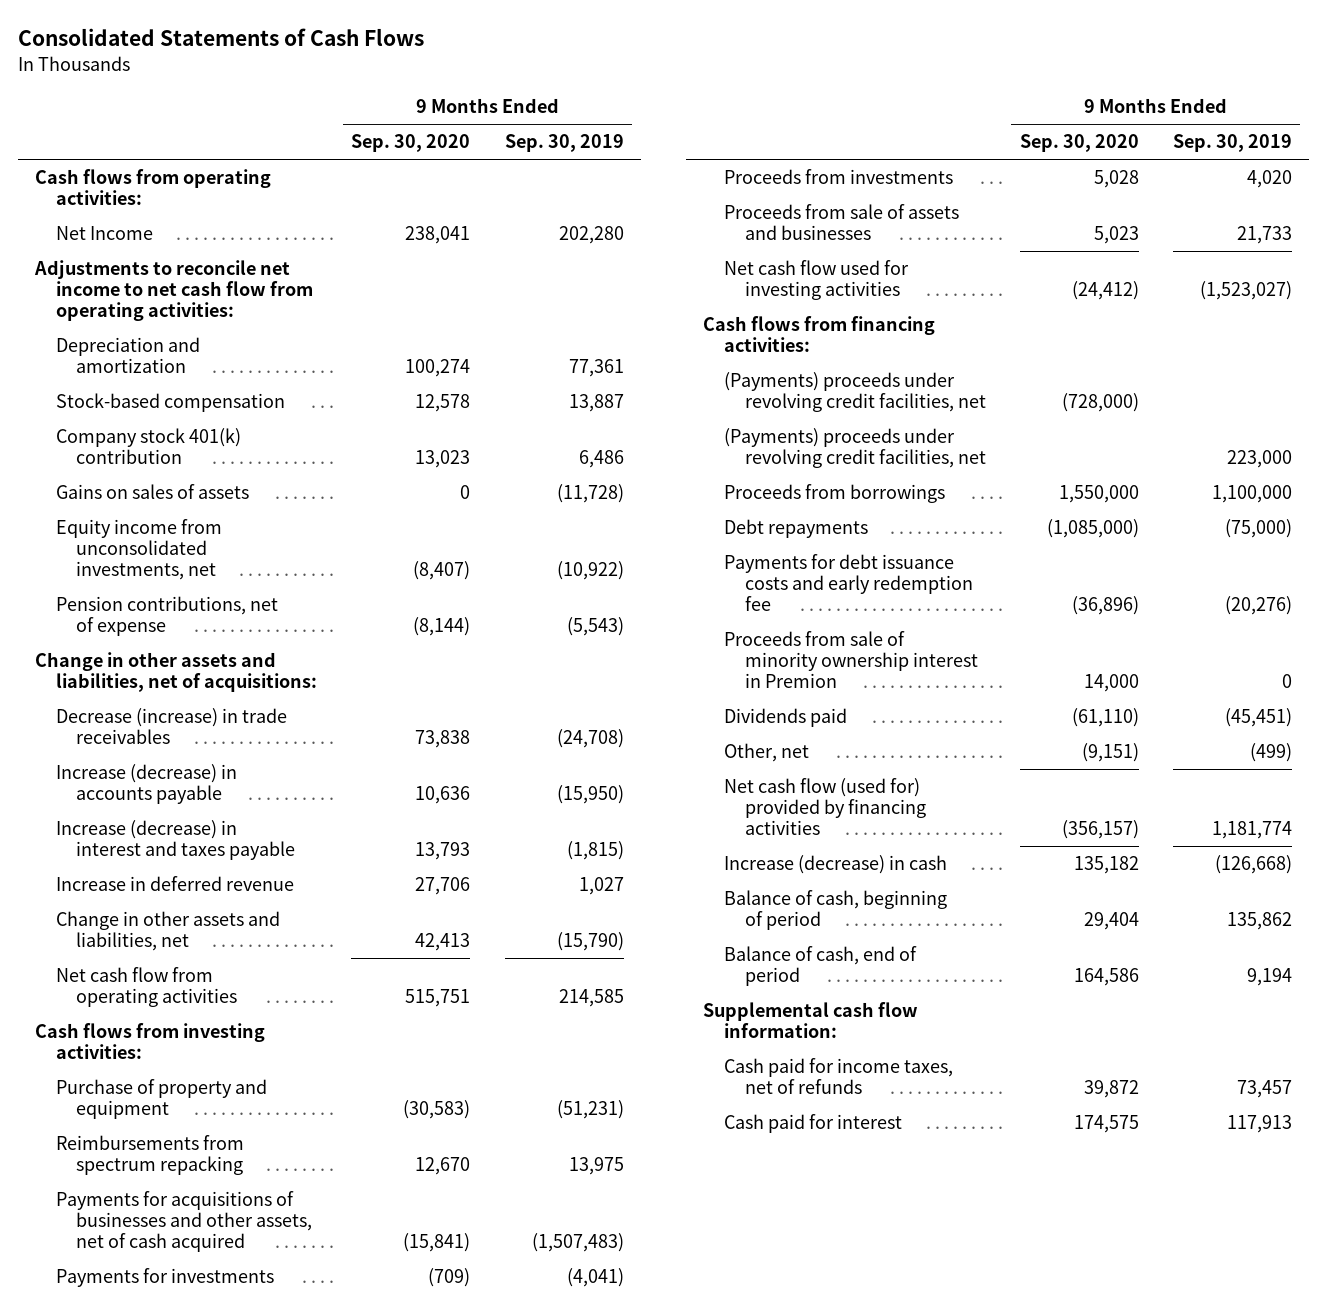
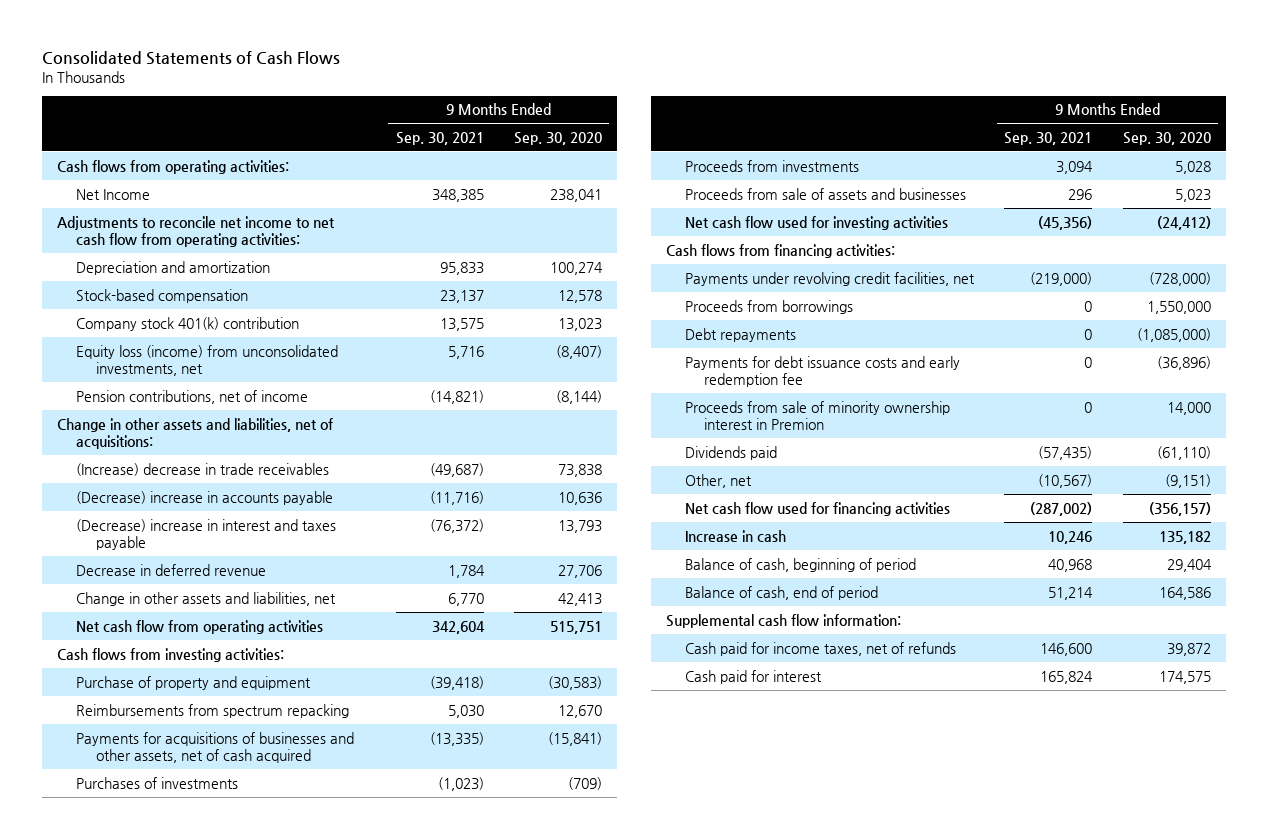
[504,134,624,153] Sep. 30, 2019 -> none
none -> [395,131,484,145] Sep. 30, 2021
[55,484,249,500] Gains on sales of assets -> none
[55,519,222,581] Equity income from unconsolidated investments, net -> [76,344,339,377] Equity loss (income) from unconsolidated investments, net
[55,596,278,637] Pension contributions, net of expense -> [76,389,309,404] Pension contributions, net of income
[55,708,287,745] Decrease (increase) in trade receivables -> [76,462,330,476] (Increase) decrease in trade receivables
[55,764,237,805] Increase (decrease) in accounts payable -> [76,490,334,505] (Decrease) increase in accounts payable
[55,820,296,861] Increase (decrease) in interest and taxes payable -> [76,518,337,551] (Decrease) increase in interest and taxes payable
[55,876,294,892] Increase in deferred revenue -> [76,563,267,576] Decrease in deferred revenue
[55,1268,274,1288] Payments for investments -> [76,776,239,789] Purchases of investments
[723,428,986,469] (Payments) proceeds under revolving credit facilities, net -> none
[723,372,986,413] (Payments) proceeds under revolving credit facilities, net -> [685,271,976,286] Payments under revolving credit facilities, net
[723,778,926,836] Net cash flow (used for) provided by financing activities -> [685,501,951,516] Net cash flow used for financing activities
[723,855,947,875] Increase (decrease) in cash -> [685,529,787,542] Increase in cash

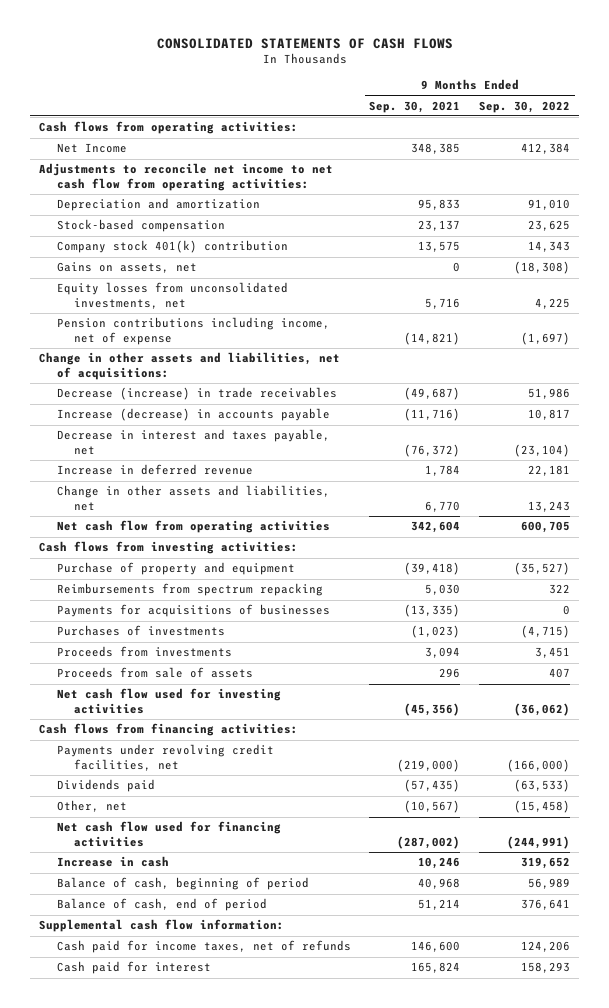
[42,51,341,66] Consolidated Statements of Cash Flows -> [156,37,453,49] CONSOLIDATED STATEMENTS OF CASH FLOWS
[513,131,602,145] Sep. 30, 2020 -> none
none -> [479,100,571,113] Sep. 30, 2022
none -> [56,262,197,274] Gains on assets, net
[76,344,339,377] Equity loss (income) from unconsolidated investments, net -> [56,282,288,309] Equity losses from unconsolidated investments, net
[76,389,309,404] Pension contributions, net of income -> [56,317,330,345] Pension contributions including income, net of expense
[76,462,330,476] (Increase) decrease in trade receivables -> [56,387,337,401] Decrease (increase) in trade receivables
[76,490,334,505] (Decrease) increase in accounts payable -> [56,408,330,422] Increase (decrease) in accounts payable
[76,518,337,551] (Decrease) increase in interest and taxes payable -> [56,429,330,455] Decrease in interest and taxes payable, net
[76,563,267,576] Decrease in deferred revenue -> [56,464,253,476] Increase in deferred revenue
[76,731,355,764] Payments for acquisitions of businesses and other assets, net of cash acquired -> [56,604,330,618] Payments for acquisitions of businesses
[685,187,967,200] Proceeds from sale of assets and businesses -> [56,667,253,679] Proceeds from sale of assets
[685,299,854,314] Proceeds from borrowings -> none
[685,327,797,342] Debt repayments -> none
[685,355,961,388] Payments for debt issuance costs and early redemption fee -> none
[685,400,951,431] Proceeds from sale of minority ownership interest in Premion -> none

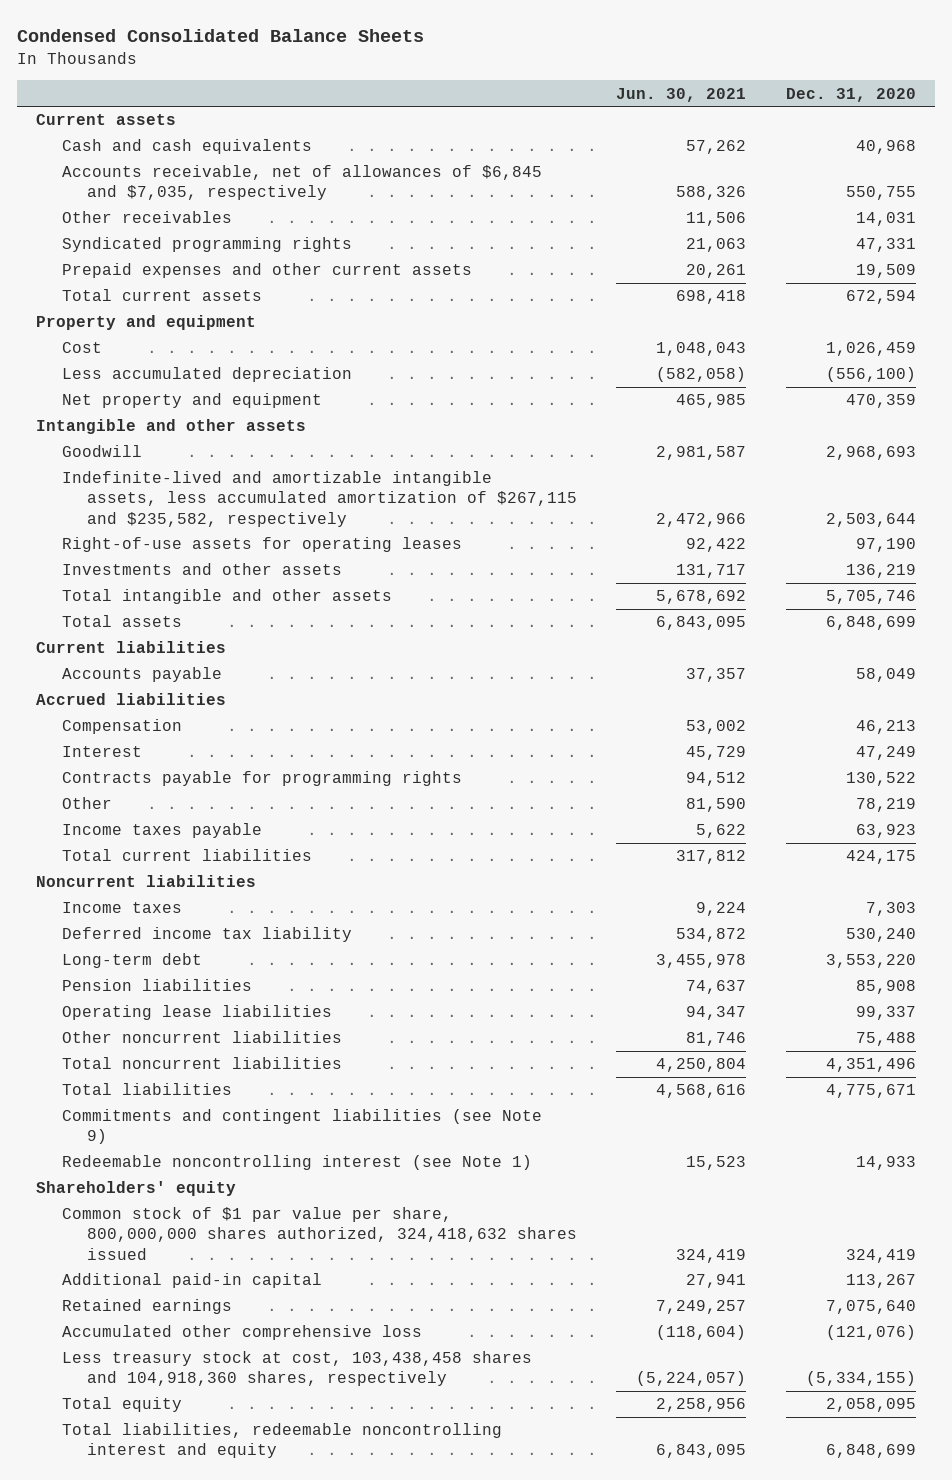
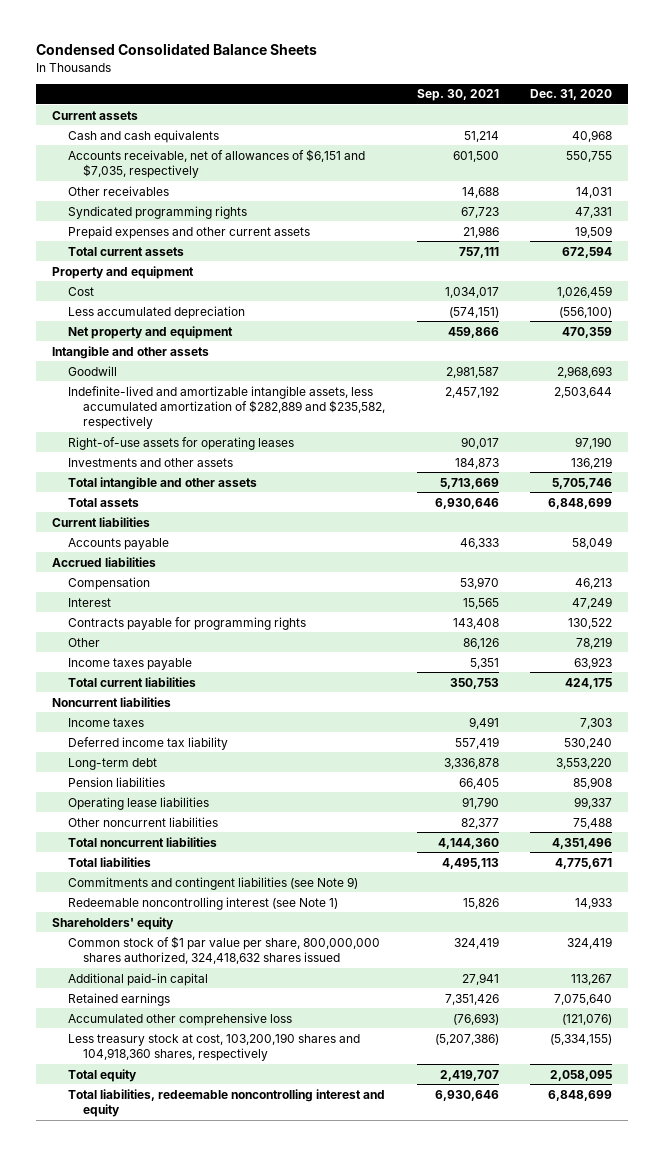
[616,87,747,102] Jun. 30, 2021 -> none
none -> [416,89,499,102] Sep. 30, 2021
[61,165,542,201] Accounts receivable, net of allowances of $6,845 and $7,035, respectively -> [67,148,365,179] Accounts receivable, net of allowances of $6,151 and $7,035, respectively
[61,471,578,527] Indefinite-lived and amortizable intangible assets, less accumulated amortization of $267,115 and $235,582, respectively -> [67,385,386,430] Indefinite-lived and amortizable intangible assets, less accumulated amortization of $282,889 and $235,582, respectively
[61,1351,532,1387] Less treasury stock at cost, 103,438,458 shares and 104,918,360 shares, respectively -> [67,1032,360,1062] Less treasury stock at cost, 103,200,190 shares and 104,918,360 shares, respectively

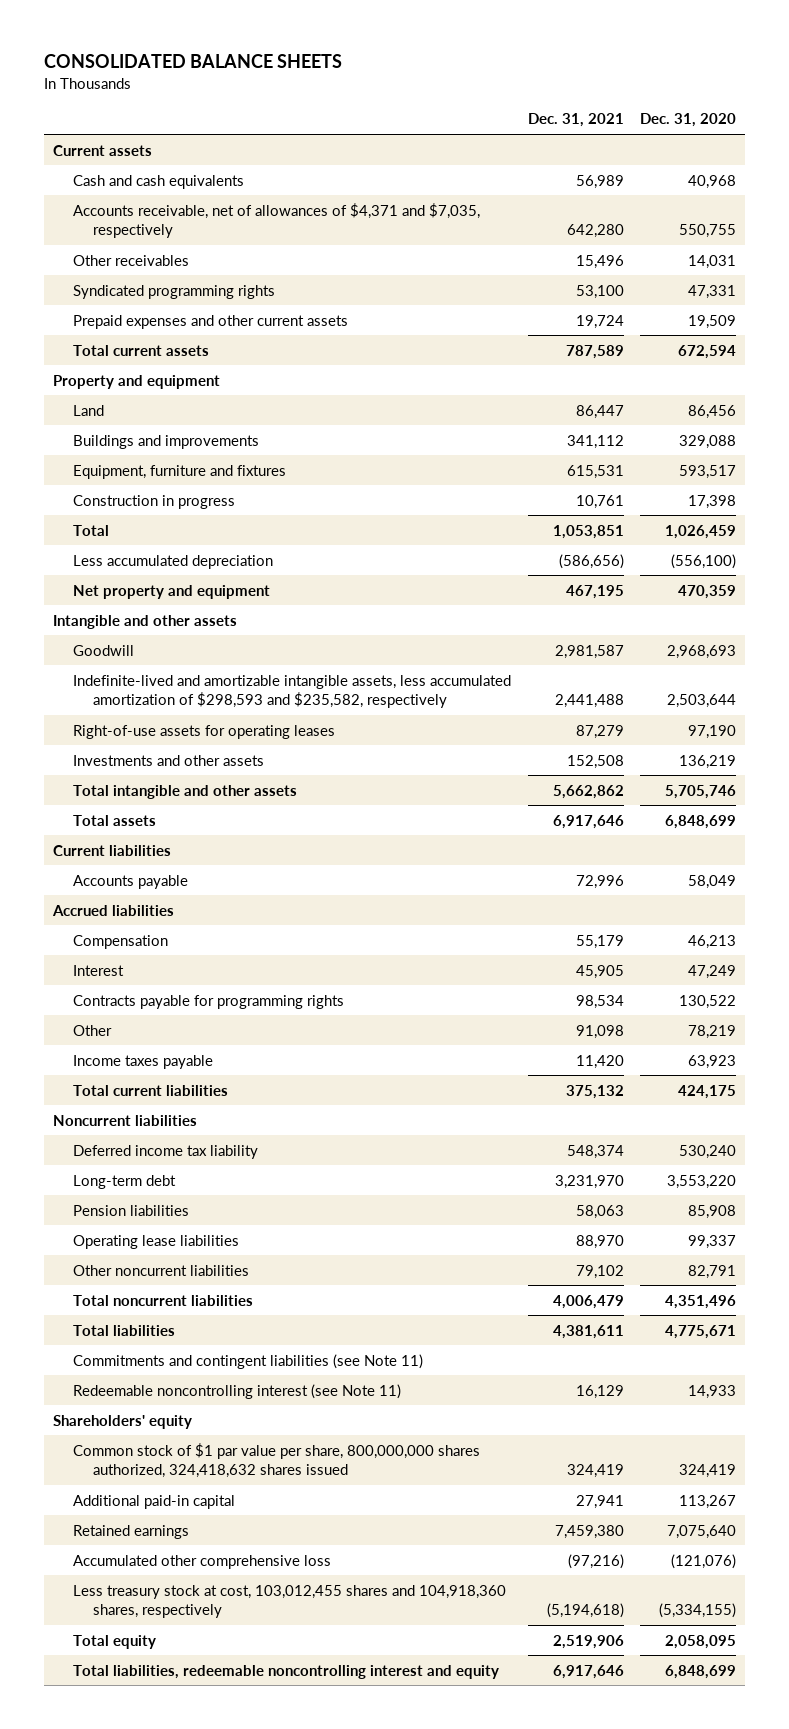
[36,43,318,56] Condensed Consolidated Balance Sheets -> [44,54,343,69] CONSOLIDATED BALANCE SHEETS
[416,89,499,102] Sep. 30, 2021 -> none
none -> [527,113,624,128] Dec. 31, 2021
[67,148,365,179] Accounts receivable, net of allowances of $6,151 and $7,035, respectively -> [72,202,480,238] Accounts receivable, net of allowances of $4,371 and $7,035, respectively
none -> [72,404,104,416] Land
none -> [72,434,259,449] Buildings and improvements
none -> [72,464,286,479] Equipment, furniture and fixtures
none -> [72,494,235,509] Construction in progress
[67,286,94,296] Cost -> [72,524,109,536] Total
[67,385,386,430] Indefinite-lived and amortizable intangible assets, less accumulated amortization of $282,889 and $235,582, respectively -> [72,674,511,708] Indefinite-lived and amortizable intangible assets, less accumulated amortization of $298,593 and $235,582, respectively
[67,717,144,727] Income taxes -> none
[573,817,613,829] 75,488 -> [688,1264,737,1279] 82,791
[67,876,358,890] Commitments and contingent liabilities (see Note 9) -> [72,1353,423,1369] Commitments and contingent liabilities (see Note 11)
[67,896,338,910] Redeemable noncontrolling interest (see Note 1) -> [72,1383,401,1399] Redeemable noncontrolling interest (see Note 11)
[67,1032,360,1062] Less treasury stock at cost, 103,200,190 shares and 104,918,360 shares, respectively -> [72,1584,506,1618] Less treasury stock at cost, 103,012,455 shares and 104,918,360 shares, respectively

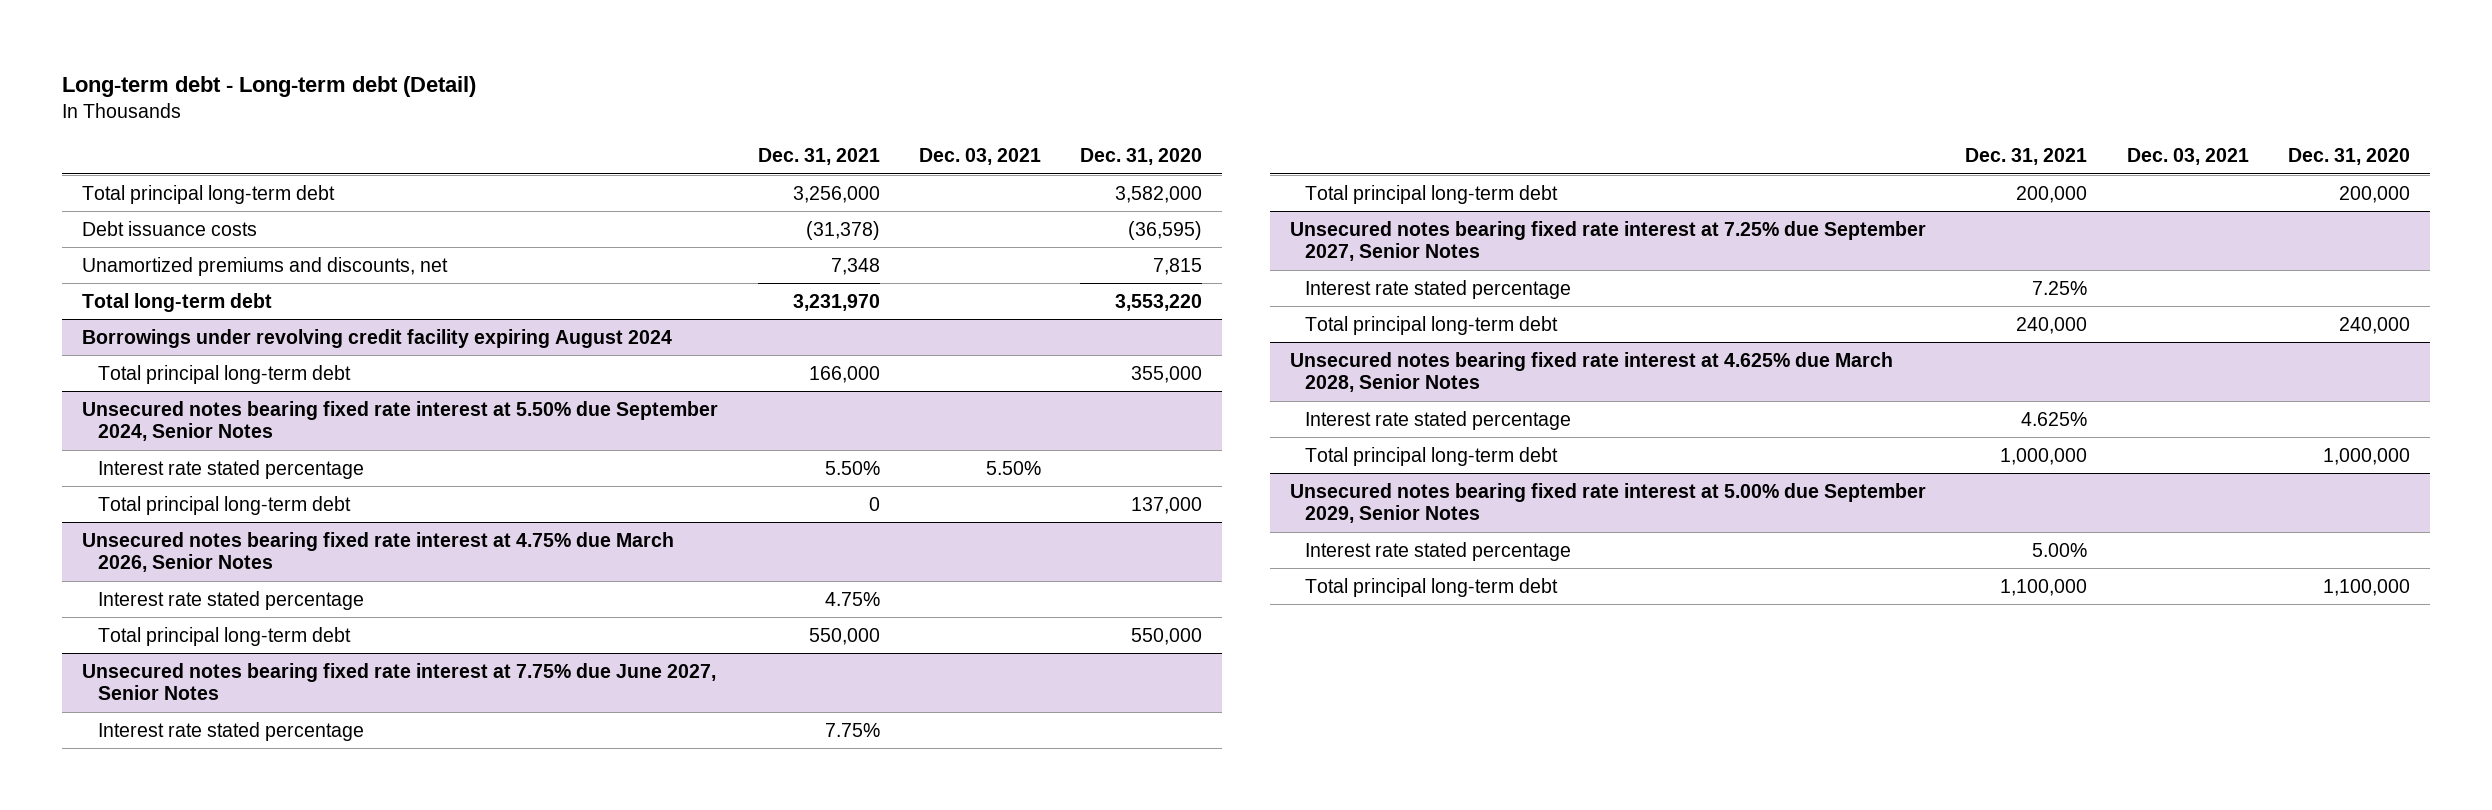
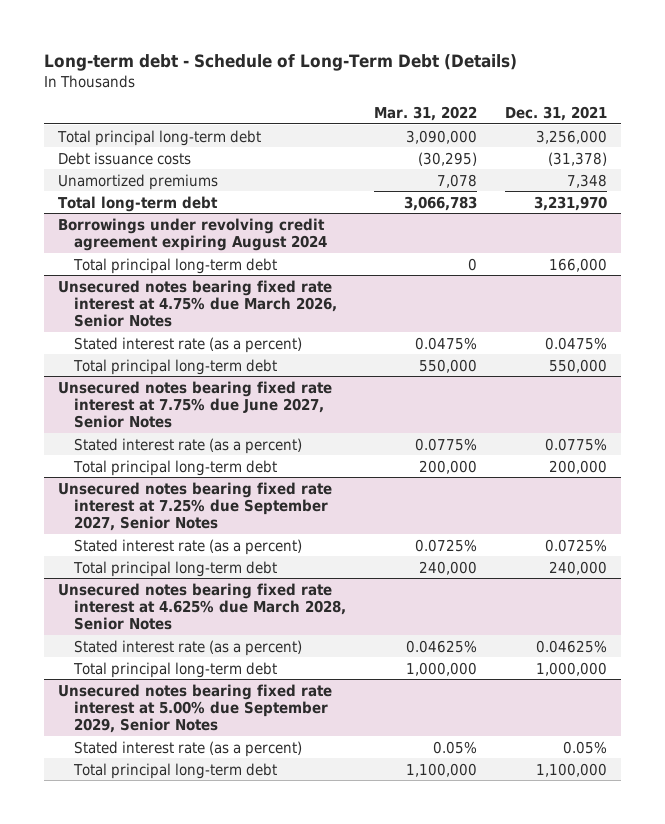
[62,76,477,98] Long-term debt - Long-term debt (Detail) -> [44,54,518,72] Long-term debt - Schedule of Long-Term Debt (Details)
[918,148,1041,166] Dec. 03, 2021 -> none
[1080,148,1203,166] Dec. 31, 2020 -> none
none -> [373,106,477,122] Mar. 31, 2022
[82,256,449,276] Unamortized premiums and discounts, net -> [58,173,219,190] Unamortized premiums
[82,328,673,348] Borrowings under revolving credit facility expiring August 2024 -> [58,217,327,251] Borrowings under revolving credit agreement expiring August 2024
[82,400,719,442] Unsecured notes bearing fixed rate interest at 5.50% due September 2024, Senior Notes -> none
[97,459,364,479] Interest rate stated percentage -> none
[97,495,351,515] Total principal long-term debt -> none
[97,590,364,610] Interest rate stated percentage -> [73,336,302,353] Stated interest rate (as a percent)
[824,591,880,606] 4.75% -> [544,336,607,350] 0.0475%
[97,721,364,741] Interest rate stated percentage -> [73,437,302,454] Stated interest rate (as a percent)
[824,722,880,737] 7.75% -> [544,437,607,451] 0.0775%
[1305,279,1572,299] Interest rate stated percentage -> [73,538,302,555] Stated interest rate (as a percent)
[2032,280,2088,295] 7.25% -> [544,538,607,552] 0.0725%
[1305,410,1572,430] Interest rate stated percentage -> [73,639,302,656] Stated interest rate (as a percent)
[2021,411,2088,426] 4.625% -> [535,639,607,653] 0.04625%
[1305,541,1572,561] Interest rate stated percentage -> [73,740,302,757] Stated interest rate (as a percent)
[2032,542,2088,557] 5.00% -> [562,740,607,754] 0.05%

